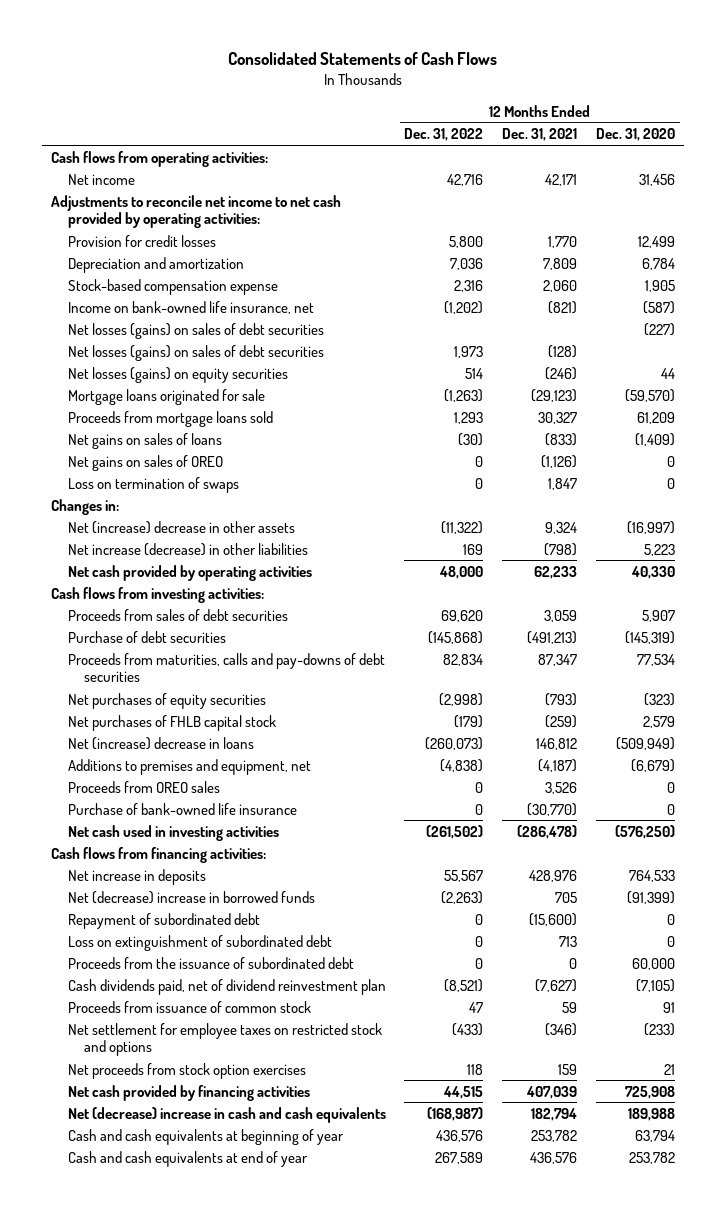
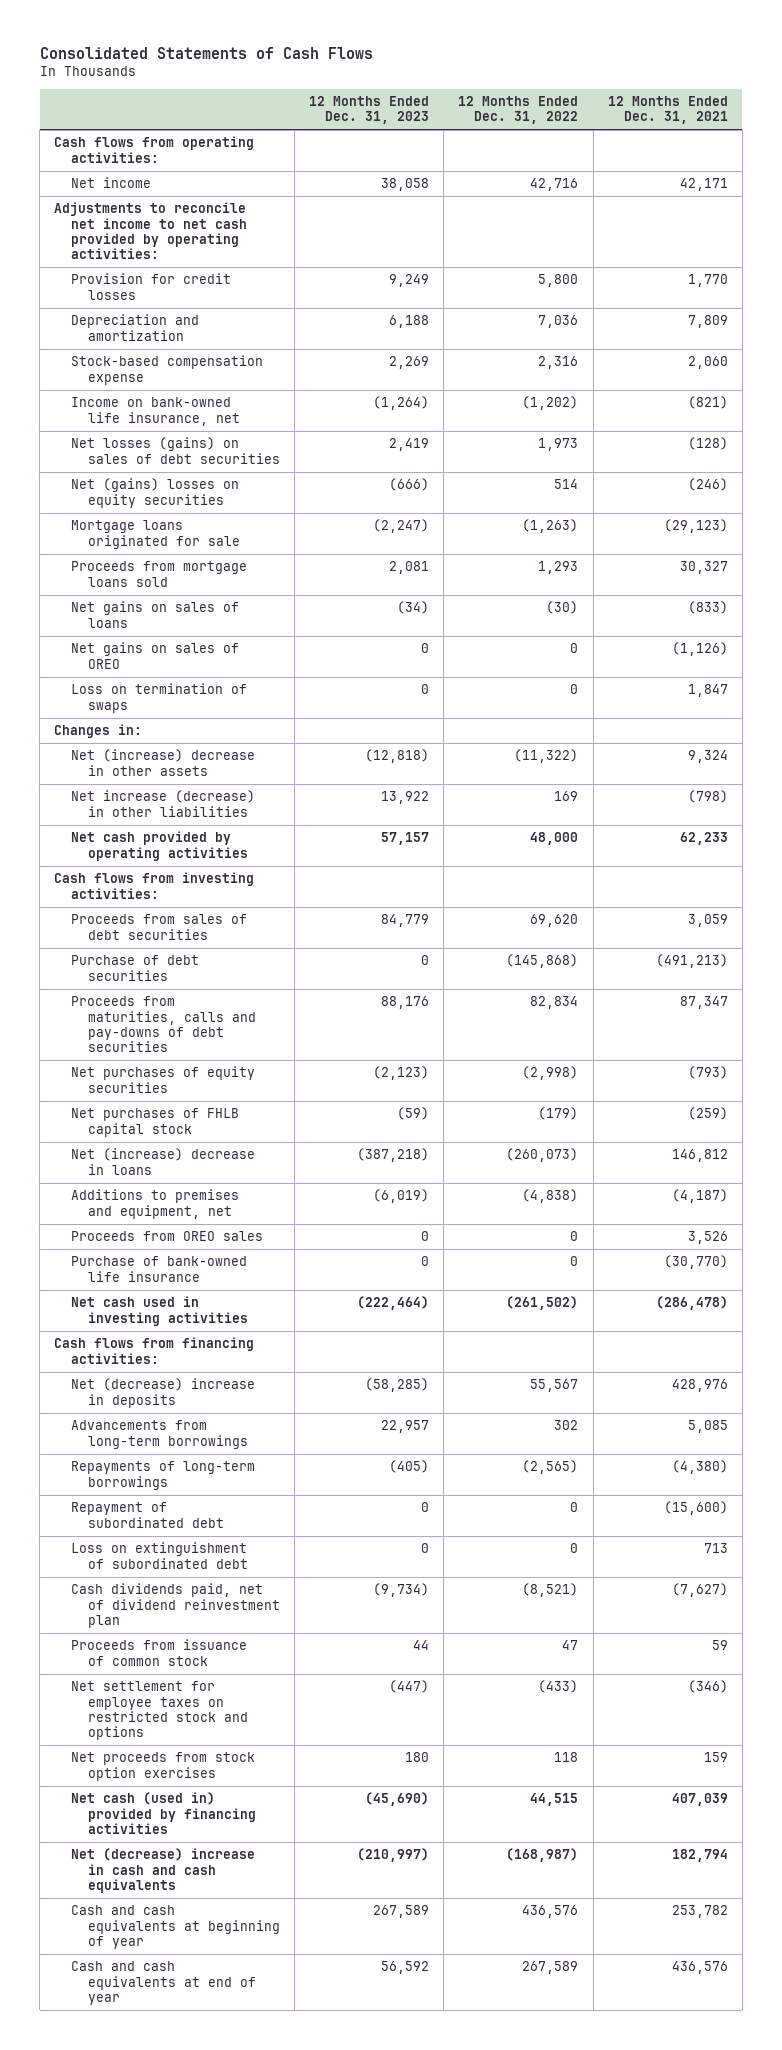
[595,128,675,142] Dec. 31, 2020 -> none
none -> [309,96,430,125] 12 Months Ended Dec. 31, 2023
[67,322,324,339] Net losses (gains) on sales of debt securities -> none
[67,366,288,383] Net losses (gains) on equity securities -> [70,478,239,508] Net (gains) losses on equity securities
[67,890,315,904] Net (decrease) increase in borrowed funds -> none
[67,868,206,885] Net increase in deposits -> [70,1378,255,1408] Net (decrease) increase in deposits
none -> [70,1420,248,1449] Advancements from long-term borrowings
none -> [70,1461,255,1490] Repayments of long-term borrowings
[67,956,354,969] Proceeds from the issuance of subordinated debt -> none
[67,1084,310,1101] Net cash provided by financing activities -> [70,1792,256,1834] Net cash (used in) provided by financing activities

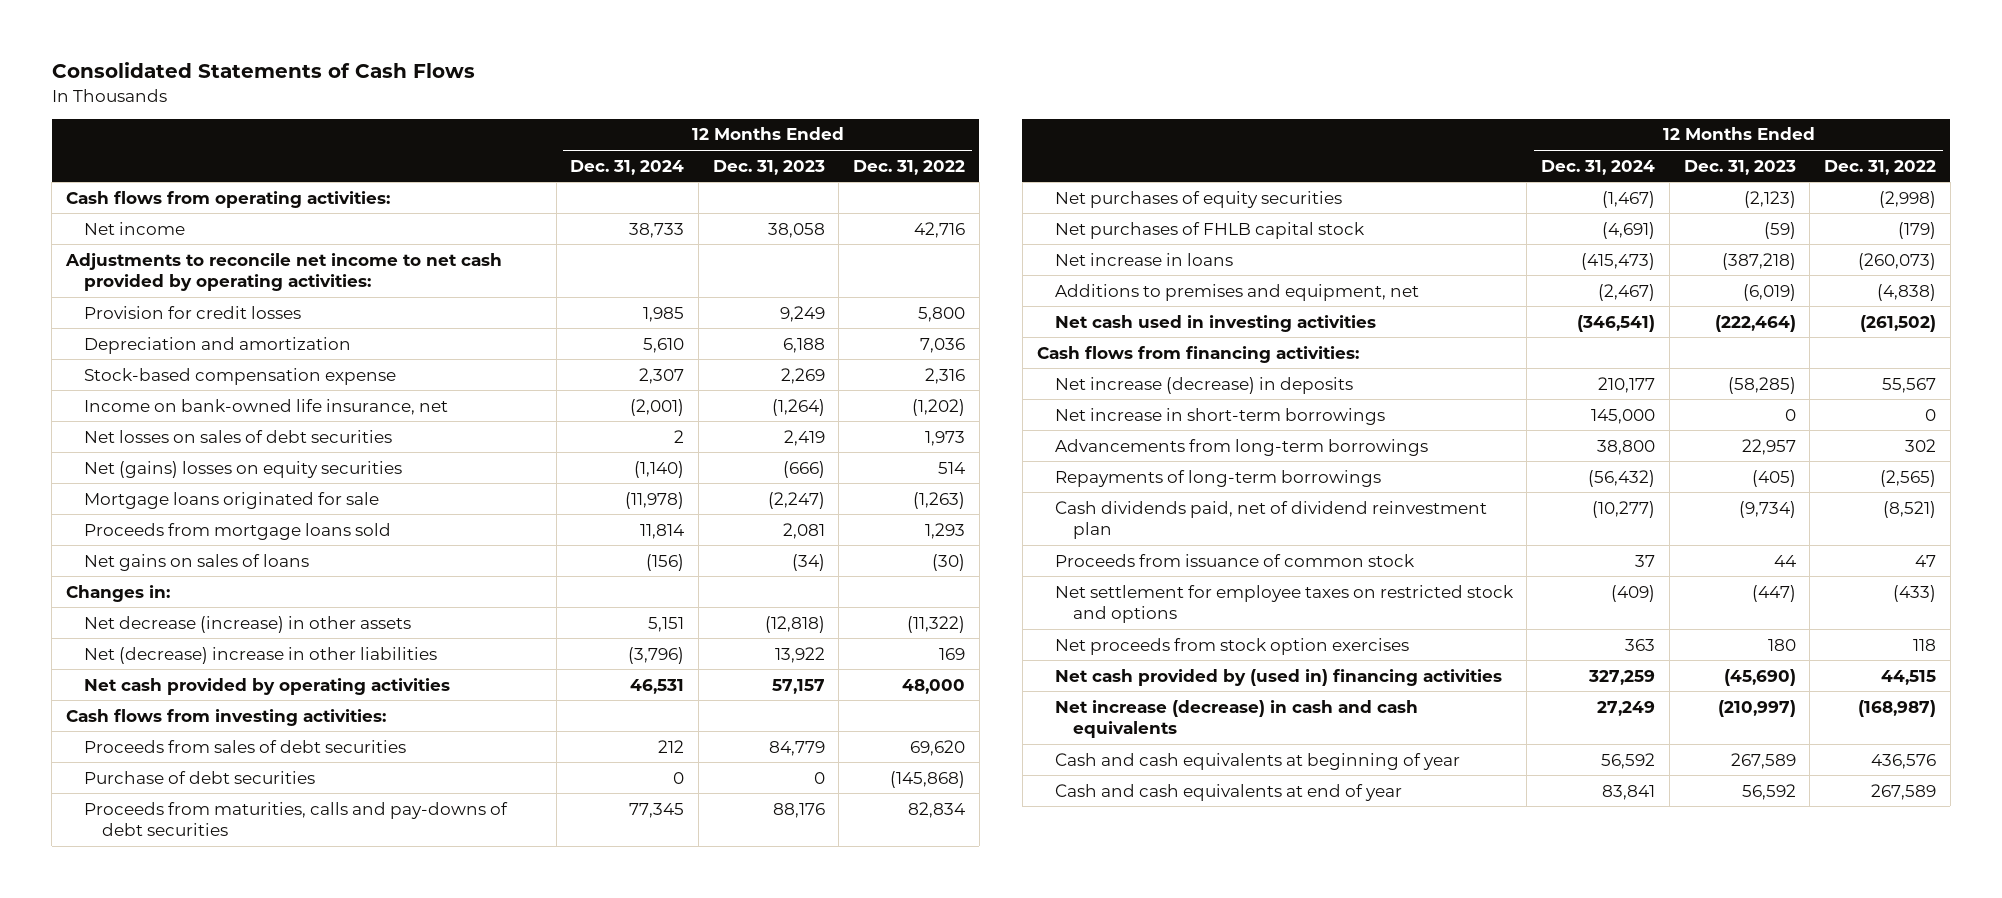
[607,96,728,125] 12 Months Ended Dec. 31, 2021 -> none
none -> [570,159,685,175] Dec. 31, 2024
[70,437,280,464] Net losses (gains) on sales of debt securities -> [83,429,392,443] Net losses on sales of debt securities
[70,642,239,669] Net gains on sales of OREO -> none
[70,683,247,713] Loss on termination of swaps -> none
[70,749,255,776] Net (increase) decrease in other assets -> [83,615,411,633] Net decrease (increase) in other assets
[70,790,255,817] Net increase (decrease) in other liabilities -> [83,646,437,664] Net (decrease) increase in other liabilities
[70,1148,255,1175] Net (increase) decrease in loans -> [1054,252,1233,266] Net increase in loans
[70,1231,263,1242] Proceeds from OREO sales -> none
[70,1256,247,1282] Purchase of bank-owned life insurance -> none
[70,1378,255,1408] Net (decrease) increase in deposits -> [1054,376,1353,394] Net increase (decrease) in deposits
none -> [1054,407,1385,425] Net increase in short-term borrowings
[70,1502,224,1528] Repayment of subordinated debt -> none
[70,1542,248,1569] Loss on extinguishment of subordinated debt -> none
[70,1792,256,1834] Net cash (used in) provided by financing activities -> [1054,668,1502,686] Net cash provided by (used in) financing activities
[70,1848,255,1893] Net (decrease) increase in cash and cash equivalents -> [1054,699,1418,739] Net increase (decrease) in cash and cash equivalents

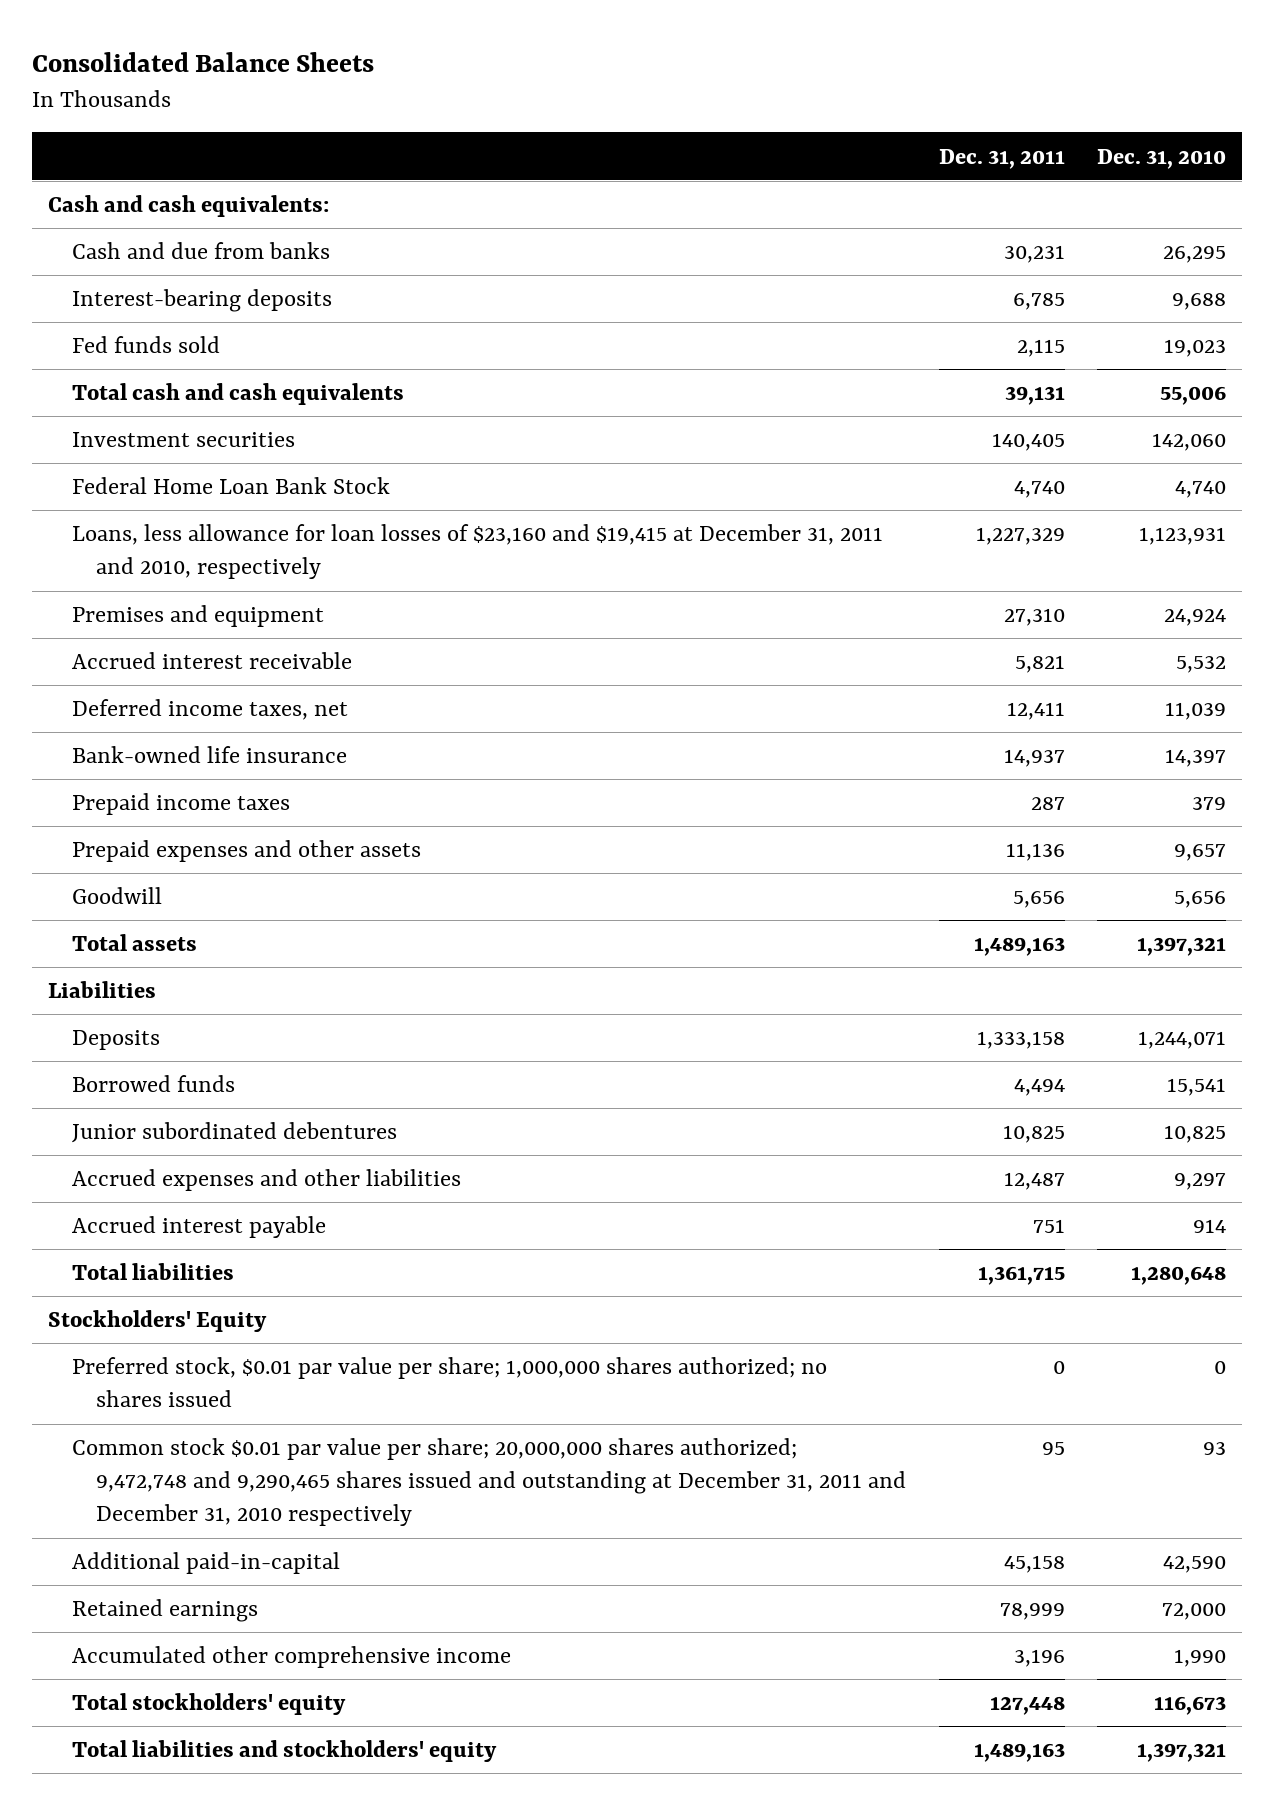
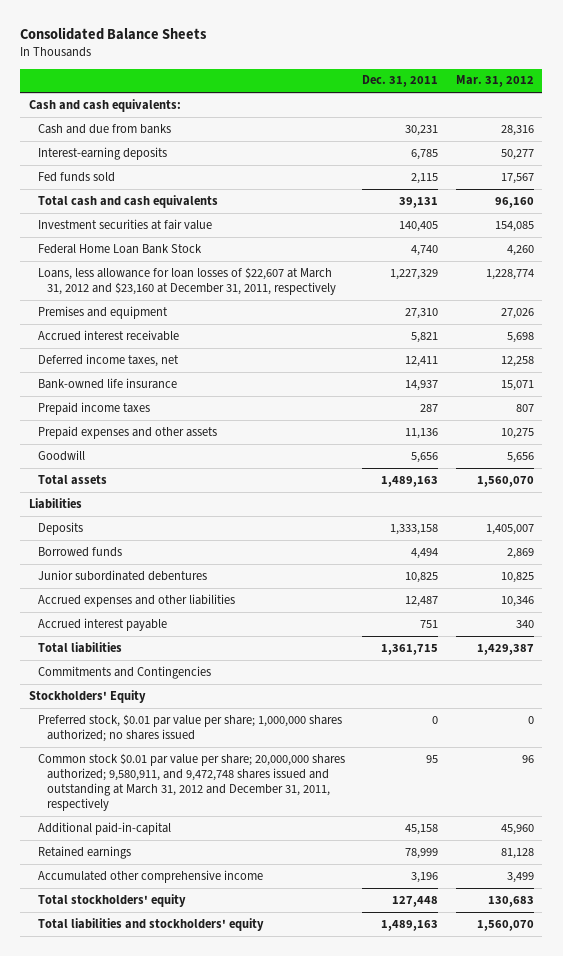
[1097,148,1227,169] Dec. 31, 2010 -> none
none -> [455,75,534,88] Mar. 31, 2012
[72,289,333,313] Interest-bearing deposits -> [38,146,168,160] Interest-earning deposits
[72,432,296,448] Investment securities -> [38,218,213,230] Investment securities at fair value
[72,524,884,580] Loans, less allowance for loan losses of $23,160 and $19,415 at December 31, 2011 and 2010, respectively -> [38,266,337,295] Loans, less allowance for loan losses of $22,607 at March 31, 2012 and $23,160 at December 31, 2011, respectively
none -> [38,665,212,679] Commitments and Contingencies
[72,1438,907,1527] Common stock $0.01 par value per share; 20,000,000 shares authorized; 9,472,748 and 9,290,465 shares issued and outstanding at December 31, 2011 and December 31, 2010 respectively -> [38,752,346,812] Common stock $0.01 par value per share; 20,000,000 shares authorized; 9,580,911, and 9,472,748 shares issued and outstanding at March 31, 2012 and December 31, 2011, respectively

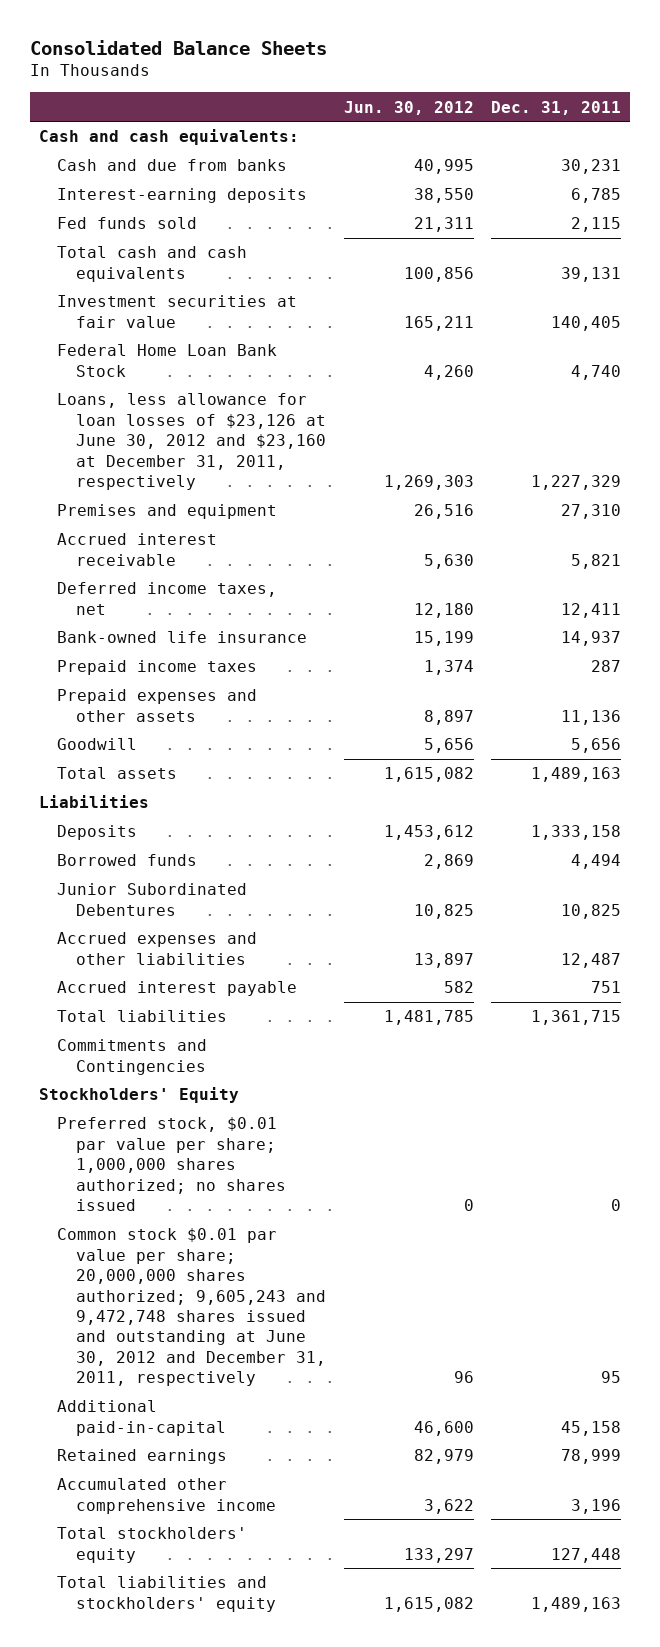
[455,75,534,88] Mar. 31, 2012 -> none
none -> [343,100,474,115] Jun. 30, 2012
[38,266,337,295] Loans, less allowance for loan losses of $22,607 at March 31, 2012 and $23,160 at December 31, 2011, respectively -> [57,393,326,490] Loans, less allowance for loan losses of $23,126 at June 30, 2012 and $23,160 at December 31, 2011, respectively
[38,569,208,581] Junior subordinated debentures -> [57,883,248,916] Junior Subordinated Debentures
[38,752,346,812] Common stock $0.01 par value per share; 20,000,000 shares authorized; 9,580,911, and 9,472,748 shares issued and outstanding at March 31, 2012 and December 31, 2011, respectively -> [57,1228,326,1387] Common stock $0.01 par value per share; 20,000,000 shares authorized; 9,605,243 and 9,472,748 shares issued and outstanding at June 30, 2012 and December 31, 2011, respectively

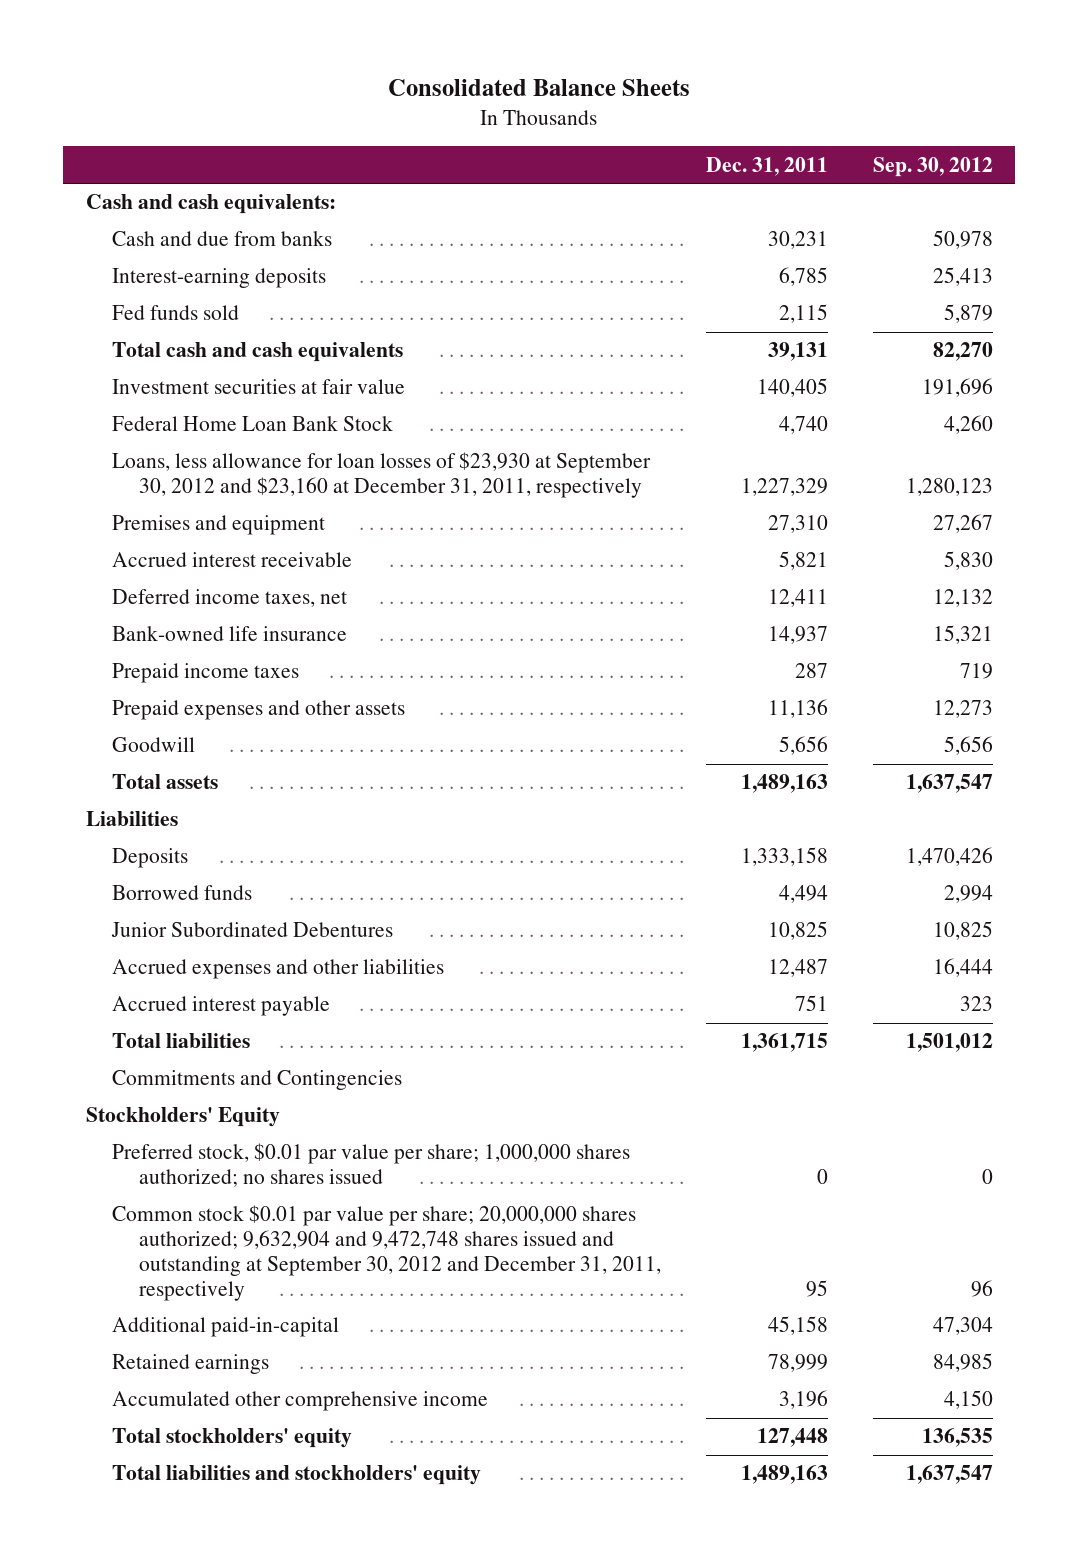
[343,100,474,115] Jun. 30, 2012 -> none
none -> [872,156,993,177] Sep. 30, 2012
[57,393,326,490] Loans, less allowance for loan losses of $23,126 at June 30, 2012 and $23,160 at December 31, 2011, respectively -> [112,452,652,499] Loans, less allowance for loan losses of $23,930 at September 30, 2012 and $23,160 at December 31, 2011, respectively
[57,1228,326,1387] Common stock $0.01 par value per share; 20,000,000 shares authorized; 9,605,243 and 9,472,748 shares issued and outstanding at June 30, 2012 and December 31, 2011, respectively -> [112,1205,662,1301] Common stock $0.01 par value per share; 20,000,000 shares authorized; 9,632,904 and 9,472,748 shares issued and outstanding at September 30, 2012 and December 31, 2011, respectively

